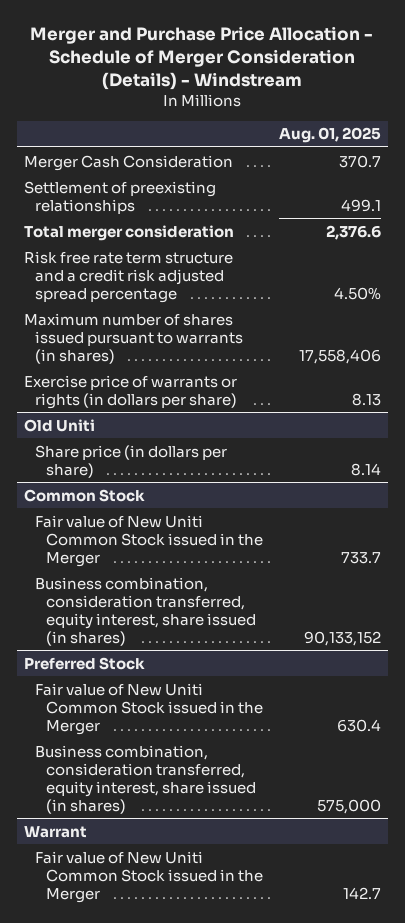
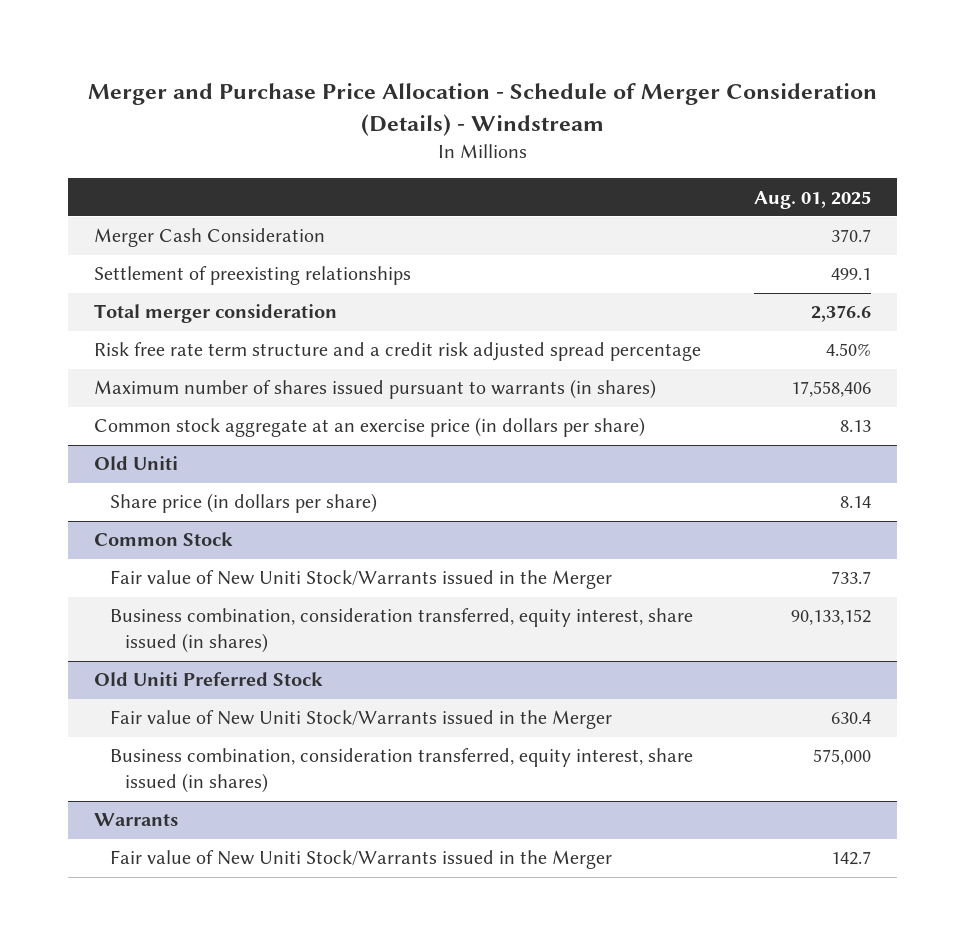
[24,374,238,409] Exercise price of warrants or rights (in dollars per share) -> [94,417,646,438] Common stock aggregate at an exercise price (in dollars per share)
[35,514,264,567] Fair value of New Uniti Common Stock issued in the Merger -> [109,570,612,590] Fair value of New Uniti Stock/Warrants issued in the Merger
[24,656,146,670] Preferred Stock -> [94,672,324,687] Old Uniti Preferred Stock
[35,682,264,735] Fair value of New Uniti Common Stock issued in the Merger -> [109,710,612,730] Fair value of New Uniti Stock/Warrants issued in the Merger
[24,825,88,838] Warrant -> [94,813,179,827] Warrants
[35,850,264,903] Fair value of New Uniti Common Stock issued in the Merger -> [109,850,612,870] Fair value of New Uniti Stock/Warrants issued in the Merger

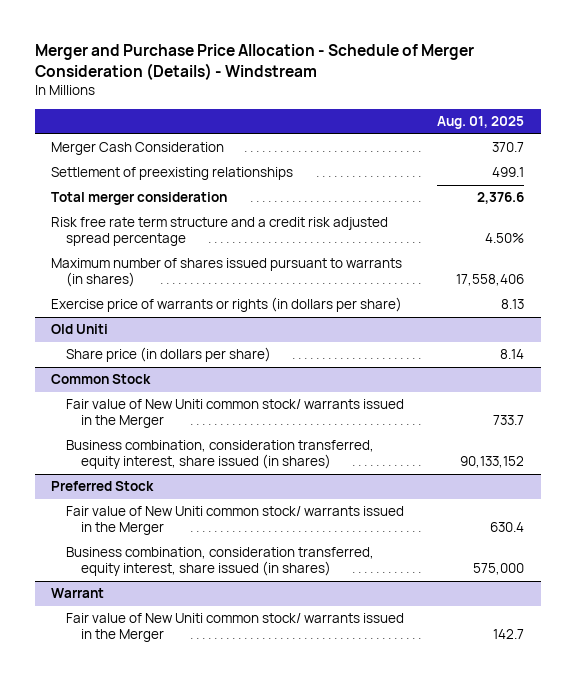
[94,417,646,438] Common stock aggregate at an exercise price (in dollars per share) -> [51,297,403,313] Exercise price of warrants or rights (in dollars per share)
[109,570,612,590] Fair value of New Uniti Stock/Warrants issued in the Merger -> [66,399,405,429] Fair value of New Uniti common stock/ warrants issued in the Merger
[94,672,324,687] Old Uniti Preferred Stock -> [51,481,155,492] Preferred Stock
[109,710,612,730] Fair value of New Uniti Stock/Warrants issued in the Merger -> [66,506,405,536] Fair value of New Uniti common stock/ warrants issued in the Merger
[94,813,179,827] Warrants -> [51,588,105,599] Warrant
[109,850,612,870] Fair value of New Uniti Stock/Warrants issued in the Merger -> [66,613,405,643] Fair value of New Uniti common stock/ warrants issued in the Merger

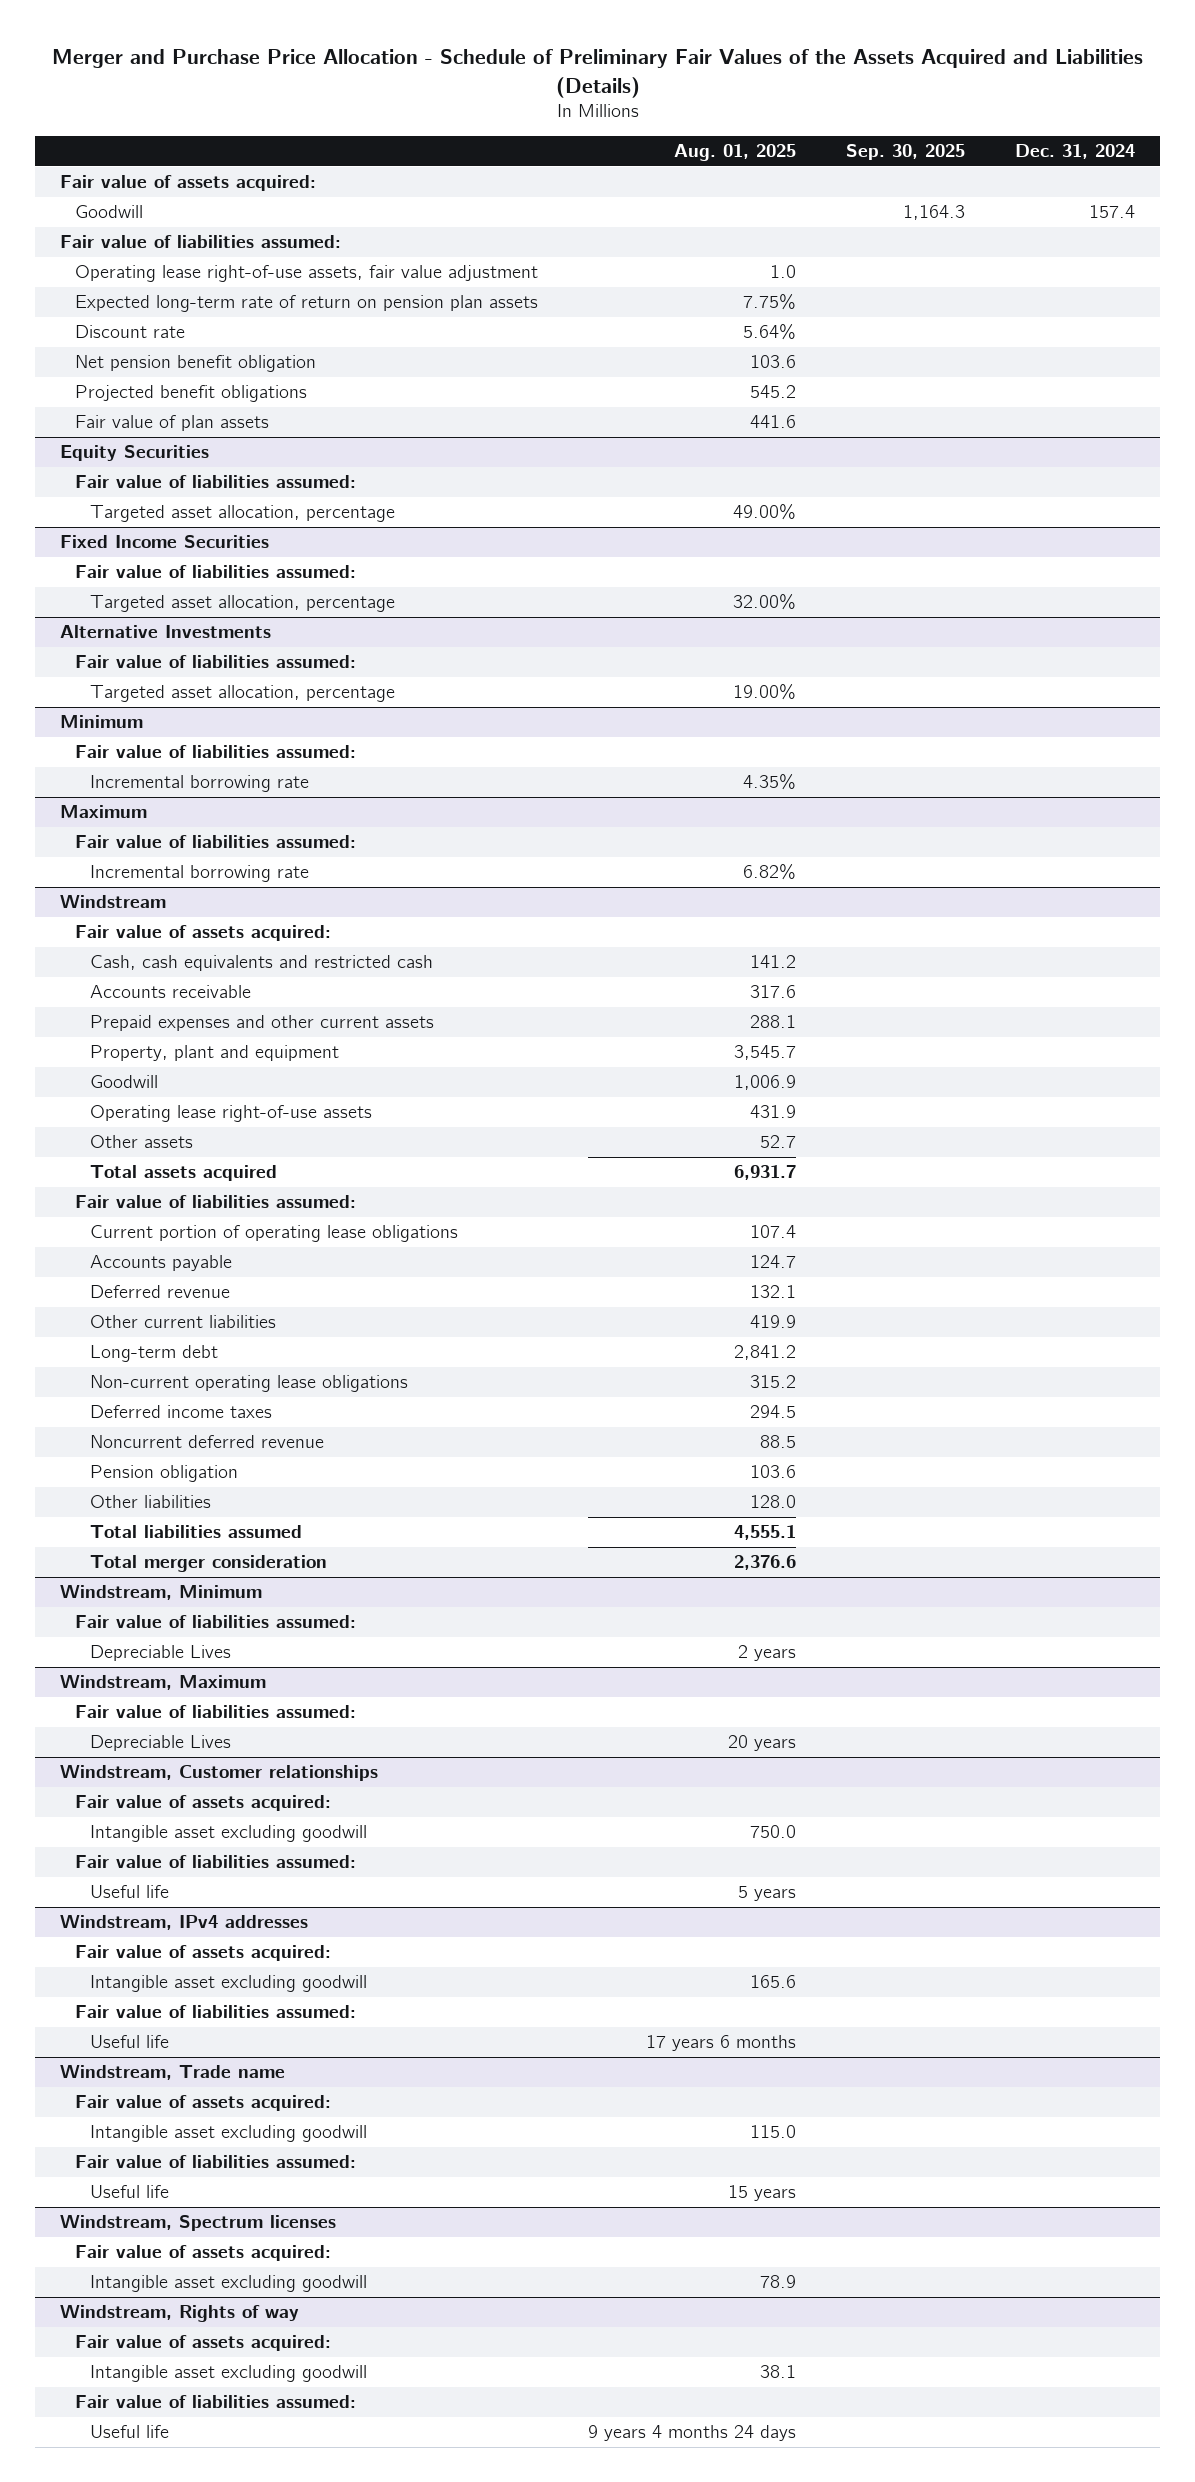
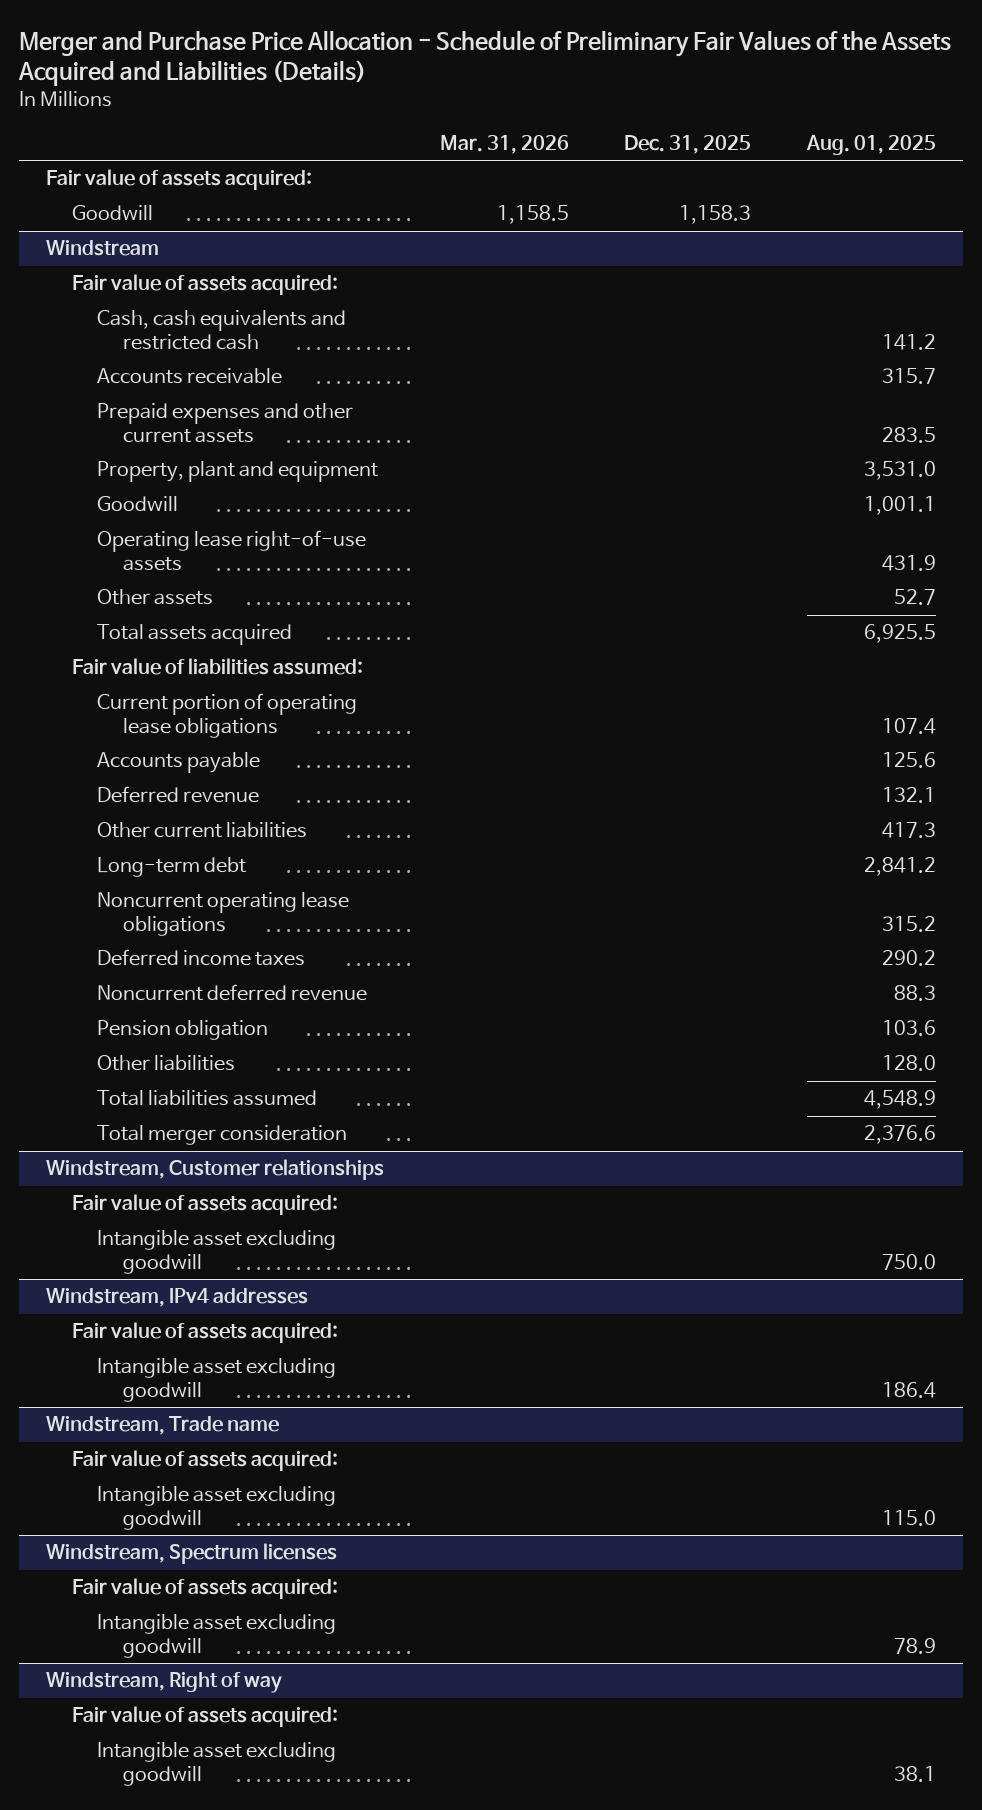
[845,144,965,161] Sep. 30, 2025 -> none
[1014,144,1135,160] Dec. 31, 2024 -> none
none -> [439,134,569,154] Mar. 31, 2026
none -> [624,134,752,154] Dec. 31, 2025
[60,235,342,249] Fair value of liabilities assumed: -> none
[75,265,539,283] Operating lease right-of-use assets, fair value adjustment -> none
[75,295,539,313] Expected long-term rate of return on pension plan assets -> none
[75,325,186,339] Discount rate -> none
[75,355,317,373] Net pension benefit obligation -> none
[75,385,308,403] Projected benefit obligations -> none
[75,415,270,432] Fair value of plan assets -> none
[60,445,210,462] Equity Securities -> none
[75,475,357,489] Fair value of liabilities assumed: -> none
[90,505,396,523] Targeted asset allocation, percentage -> none
[60,535,270,549] Fixed Income Securities -> none
[75,565,357,579] Fair value of liabilities assumed: -> none
[90,595,396,613] Targeted asset allocation, percentage -> none
[60,625,272,639] Alternative Investments -> none
[75,655,357,669] Fair value of liabilities assumed: -> none
[90,685,396,703] Targeted asset allocation, percentage -> none
[60,715,144,729] Minimum -> none
[75,745,357,759] Fair value of liabilities assumed: -> none
[90,775,310,793] Incremental borrowing rate -> none
[60,805,148,819] Maximum -> none
[75,835,357,849] Fair value of liabilities assumed: -> none
[90,865,310,883] Incremental borrowing rate -> none
[750,985,797,999] 317.6 -> [881,368,936,385] 315.7
[750,1015,797,1029] 288.1 -> [881,426,936,443] 283.5
[734,1045,797,1061] 3,545.7 -> [863,461,936,481] 3,531.0
[734,1075,797,1091] 1,006.9 -> [863,496,936,516] 1,001.1
[734,1165,797,1181] 6,931.7 -> [863,624,936,644] 6,925.5
[750,1255,797,1269] 124.7 -> [881,752,936,769] 125.6
[750,1315,797,1329] 419.9 -> [881,822,936,839] 417.3
[90,1375,409,1393] Non-current operating lease obligations -> [97,892,350,936] Noncurrent operating lease obligations
[750,1405,797,1419] 294.5 -> [881,950,936,967] 290.2
[760,1435,797,1449] 88.5 -> [893,985,936,1002] 88.3
[734,1525,797,1541] 4,555.1 -> [863,1090,936,1110] 4,548.9
[60,1585,263,1601] Windstream, Minimum -> none
[75,1615,357,1629] Fair value of liabilities assumed: -> none
[90,1645,232,1662] Depreciable Lives -> none
[60,1675,267,1691] Windstream, Maximum -> none
[75,1705,357,1719] Fair value of liabilities assumed: -> none
[90,1735,232,1752] Depreciable Lives -> none
[75,1855,357,1869] Fair value of liabilities assumed: -> none
[90,1885,170,1899] Useful life -> none
[75,2005,357,2019] Fair value of liabilities assumed: -> none
[90,2035,170,2049] Useful life -> none
[750,1975,797,1989] 165.6 -> [881,1381,936,1398] 186.4
[75,2155,357,2169] Fair value of liabilities assumed: -> none
[90,2185,170,2199] Useful life -> none
[60,2305,300,2323] Windstream, Rights of way -> [46,1672,283,1694] Windstream, Right of way
[75,2395,357,2409] Fair value of liabilities assumed: -> none
[90,2425,170,2439] Useful life -> none

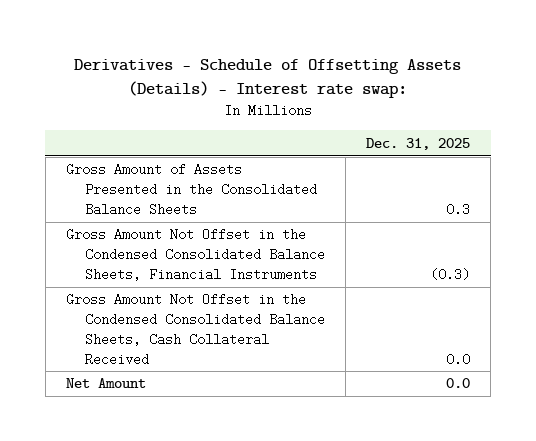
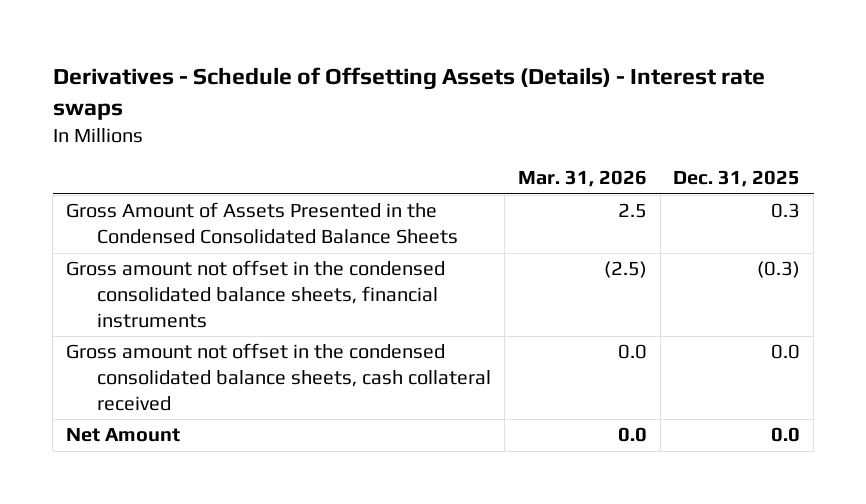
[74,58,462,98] Derivatives - Schedule of Offsetting Assets (Details) - Interest rate swap: -> [52,66,765,120] Derivatives - Schedule of Offsetting Assets (Details) - Interest rate swaps
none -> [517,170,647,188] Mar. 31, 2026
[66,163,318,216] Gross Amount of Assets Presented in the Consolidated Balance Sheets -> [65,202,459,245] Gross Amount of Assets Presented in the Condensed Consolidated Balance Sheets
[66,228,326,281] Gross Amount Not Offset in the Condensed Consolidated Balance Sheets, Financial Instruments -> [65,260,445,328] Gross amount not offset in the condensed consolidated balance sheets, financial instruments
[66,293,326,366] Gross Amount Not Offset in the Condensed Consolidated Balance Sheets, Cash Collateral Received -> [65,343,492,411] Gross amount not offset in the condensed consolidated balance sheets, cash collateral received

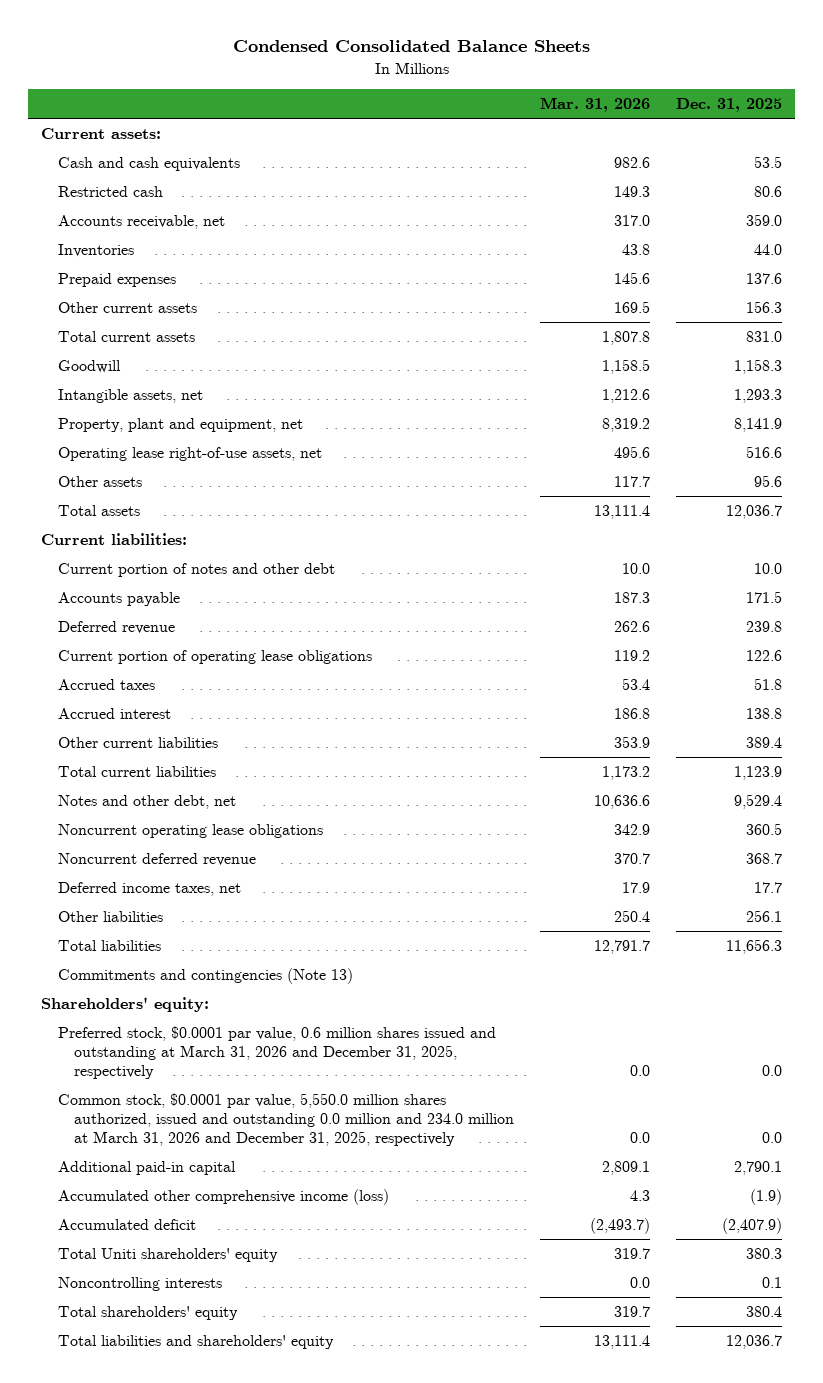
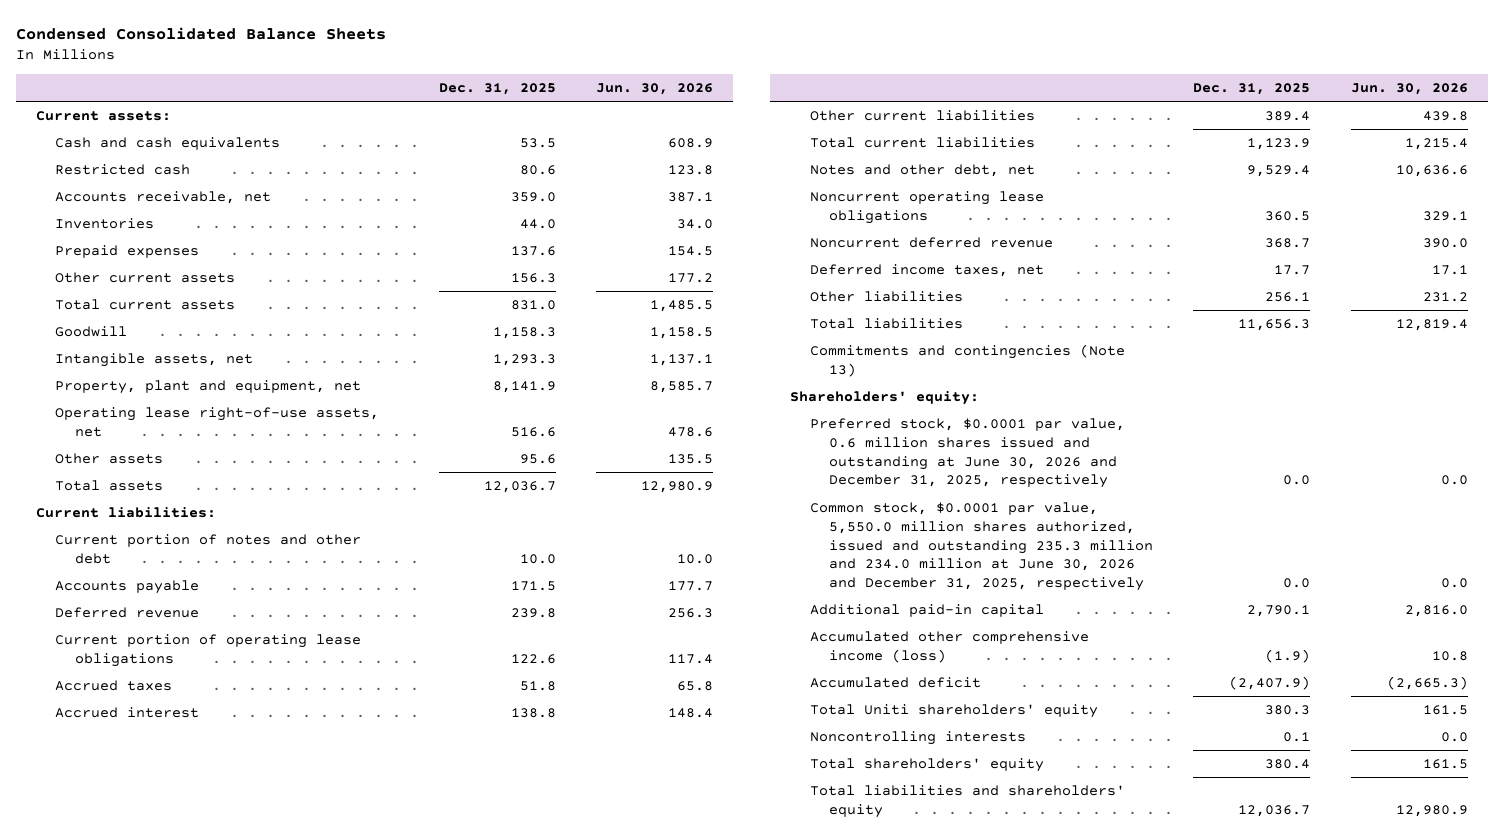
[540,97,651,113] Mar. 31, 2026 -> none
none -> [595,83,713,96] Jun. 30, 2026
[57,1025,496,1080] Preferred stock, $0.0001 par value, 0.6 million shares issued and outstanding at March 31, 2026 and December 31, 2025, respectively -> [809,418,1125,489] Preferred stock, $0.0001 par value, 0.6 million shares issued and outstanding at June 30, 2026 and December 31, 2025, respectively
[57,1092,515,1147] Common stock, $0.0001 par value, 5,550.0 million shares authorized, issued and outstanding 0.0 million and 234.0 million at March 31, 2026 and December 31, 2025, respectively -> [809,502,1154,592] Common stock, $0.0001 par value, 5,550.0 million shares authorized, issued and outstanding 235.3 million and 234.0 million at June 30, 2026 and December 31, 2025, respectively

